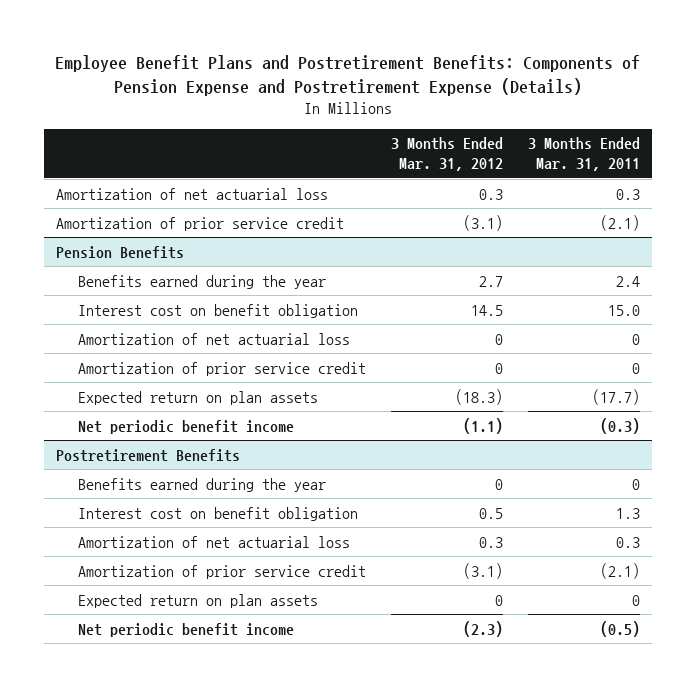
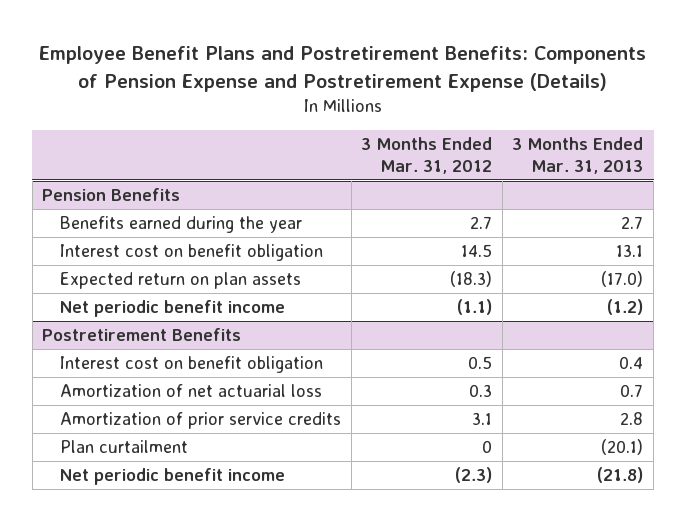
[527,137,640,172] 3 Months Ended Mar. 31, 2011 -> none
none -> [512,136,644,174] 3 Months Ended Mar. 31, 2013
[56,187,329,200] Amortization of net actuarial loss -> none
[56,216,345,231] Amortization of prior service credit -> none
[78,332,351,345] Amortization of net actuarial loss -> none
[78,361,367,376] Amortization of prior service credit -> none
[78,477,327,492] Benefits earned during the year -> none
[78,593,319,608] Expected return on plan assets -> none
[78,564,367,579] Amortization of prior service credit -> [60,411,342,429] Amortization of prior service credits
[462,562,503,579] (3.1) -> [472,411,493,425] 3.1
none -> [60,439,189,453] Plan curtailment

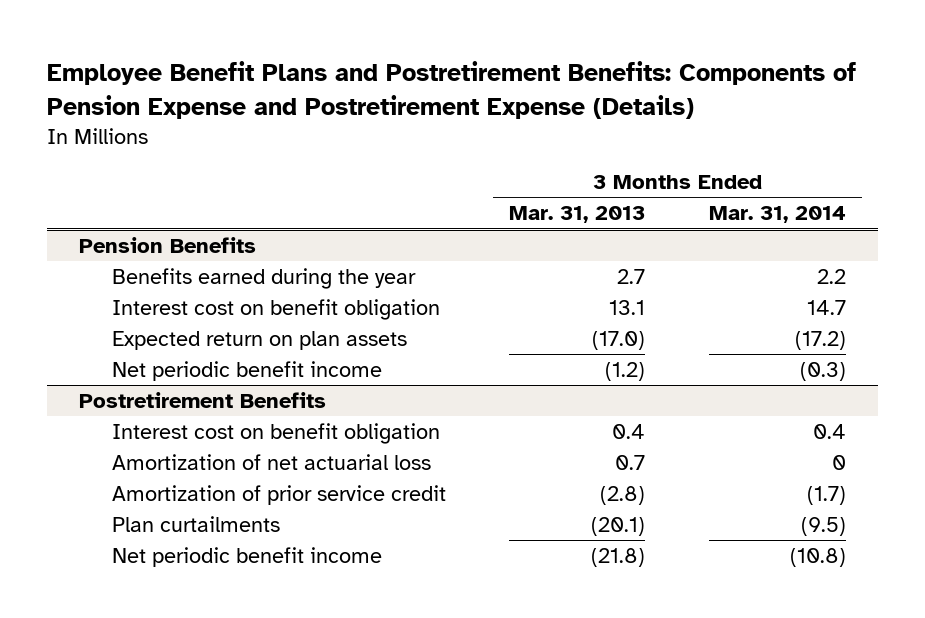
[361,136,493,174] 3 Months Ended Mar. 31, 2012 -> none
none -> [709,206,847,224] Mar. 31, 2014
[60,411,342,429] Amortization of prior service credits -> [111,485,446,506] Amortization of prior service credit
[620,411,644,425] 2.8 -> [600,486,646,506] (2.8)
[60,439,189,453] Plan curtailment -> [111,516,280,533] Plan curtailments

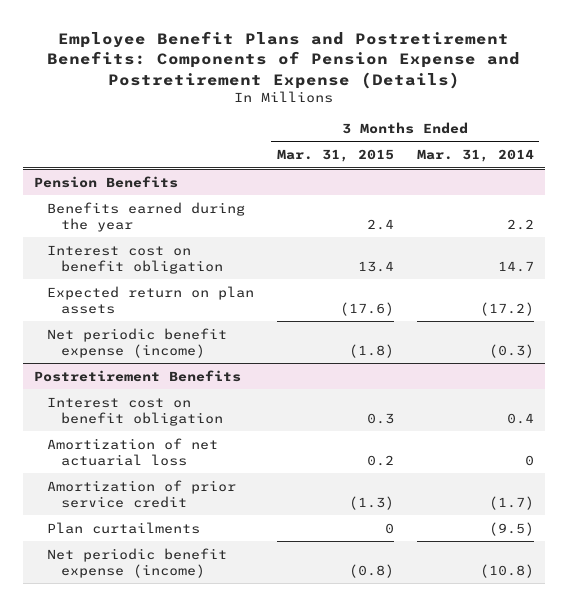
[509,206,646,224] Mar. 31, 2013 -> none
none -> [277,149,395,163] Mar. 31, 2015
[111,361,382,382] Net periodic benefit income -> [47,327,228,358] Net periodic benefit expense (income)
[111,547,382,568] Net periodic benefit income -> [47,547,228,578] Net periodic benefit expense (income)

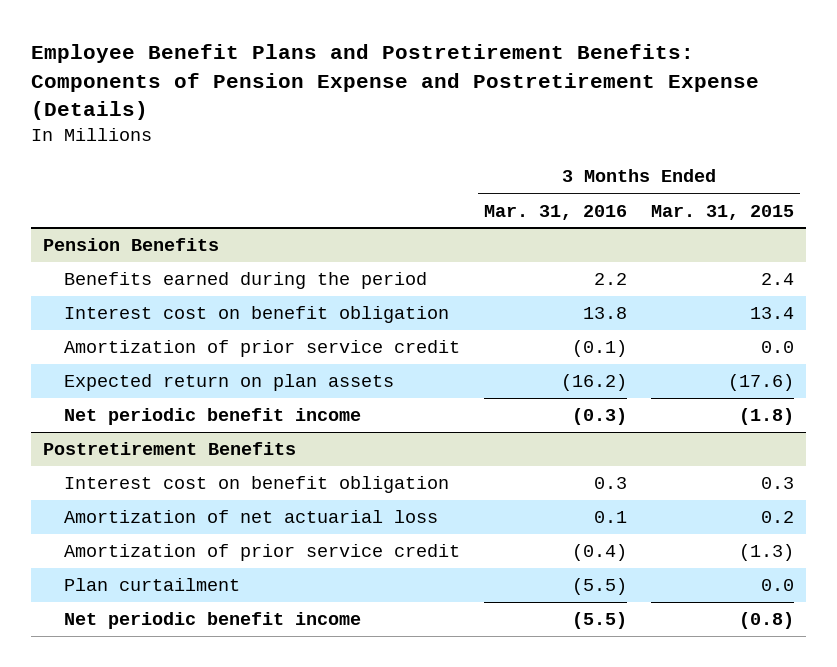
[416,149,534,163] Mar. 31, 2014 -> none
none -> [483,204,627,220] Mar. 31, 2016
[47,201,246,232] Benefits earned during the year -> [63,272,427,290] Benefits earned during the period
none -> [63,340,460,358] Amortization of prior service credit
[47,327,228,358] Net periodic benefit expense (income) -> [63,408,361,426] Net periodic benefit income
[47,521,201,534] Plan curtailments -> [63,578,240,592] Plan curtailment
[385,522,395,534] 0 -> [761,579,795,592] 0.0
[47,547,228,578] Net periodic benefit expense (income) -> [63,612,361,630] Net periodic benefit income

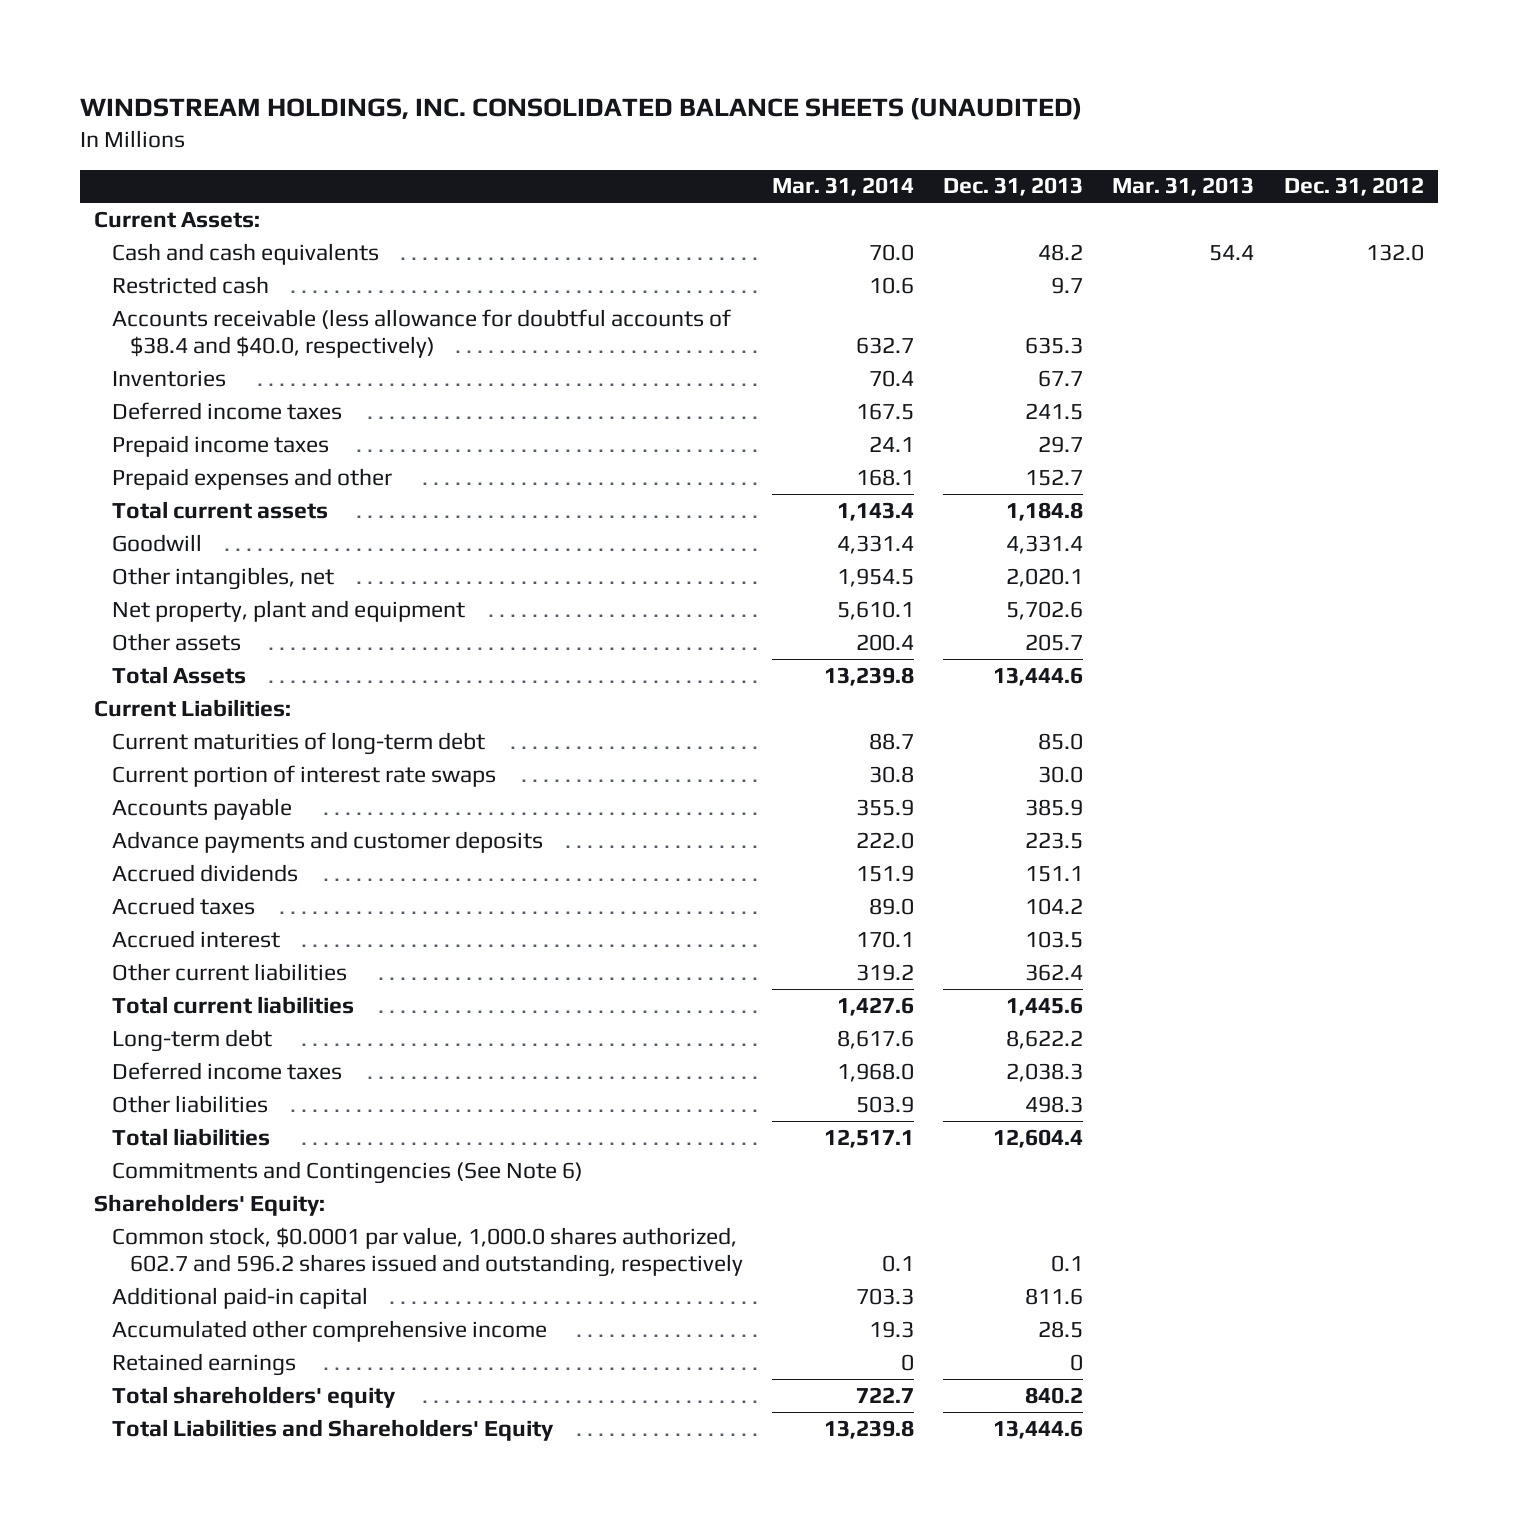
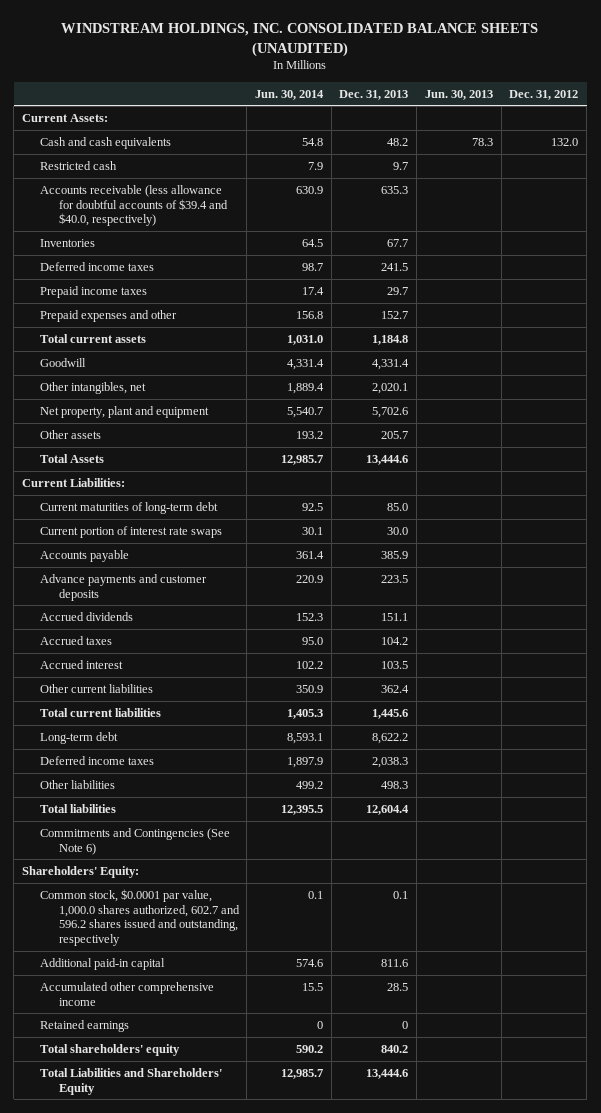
[772,177,915,197] Mar. 31, 2014 -> none
[1112,177,1255,197] Mar. 31, 2013 -> none
none -> [254,89,324,100] Jun. 30, 2014
none -> [424,89,493,100] Jun. 30, 2013
[112,308,732,358] Accounts receivable (less allowance for doubtful accounts of $38.4 and $40.0, respectively) -> [40,184,228,227] Accounts receivable (less allowance for doubtful accounts of $39.4 and $40.0, respectively)

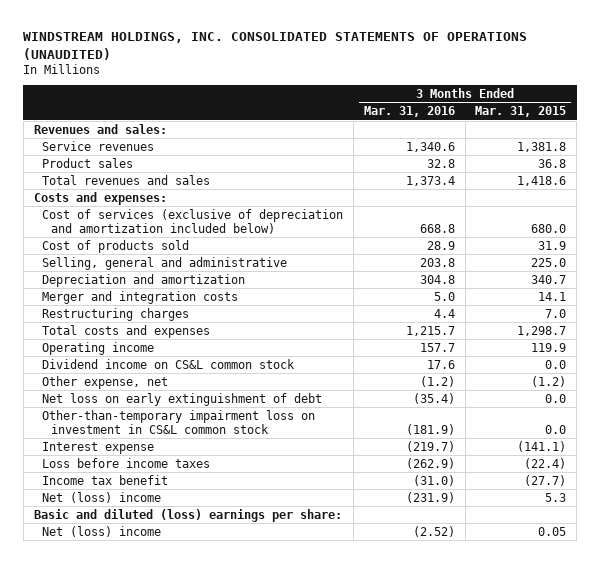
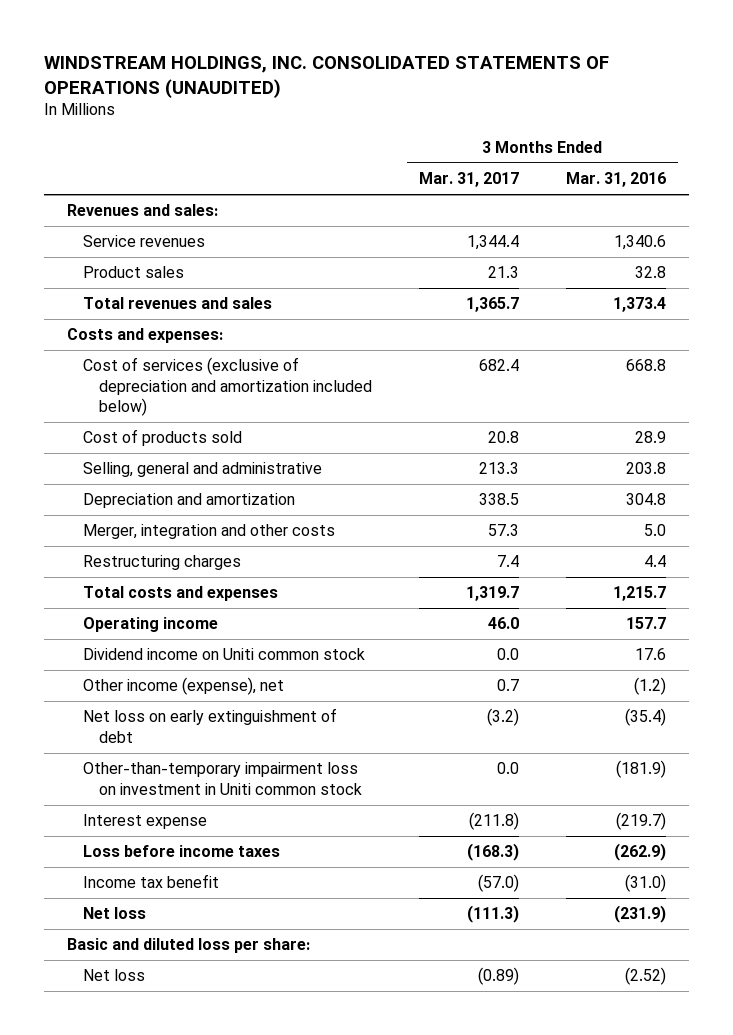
[475,106,567,118] Mar. 31, 2015 -> none
none -> [418,172,519,188] Mar. 31, 2017
[42,290,239,304] Merger and integration costs -> [83,524,336,540] Merger, integration and other costs
[42,358,296,369] Dividend income on CS&L common stock -> [83,648,366,661] Dividend income on Uniti common stock
[42,375,169,389] Other expense, net -> [83,677,285,696] Other income (expense), net
[42,409,316,434] Other-than-temporary impairment loss on investment in CS&L common stock -> [83,762,363,795] Other-than-temporary impairment loss on investment in Uniti common stock
[42,491,162,503] Net (loss) income -> [83,907,147,920] Net loss
[33,508,342,522] Basic and diluted (loss) earnings per share: -> [67,938,311,954] Basic and diluted loss per share:
[42,525,162,537] Net (loss) income -> [83,969,146,982] Net loss

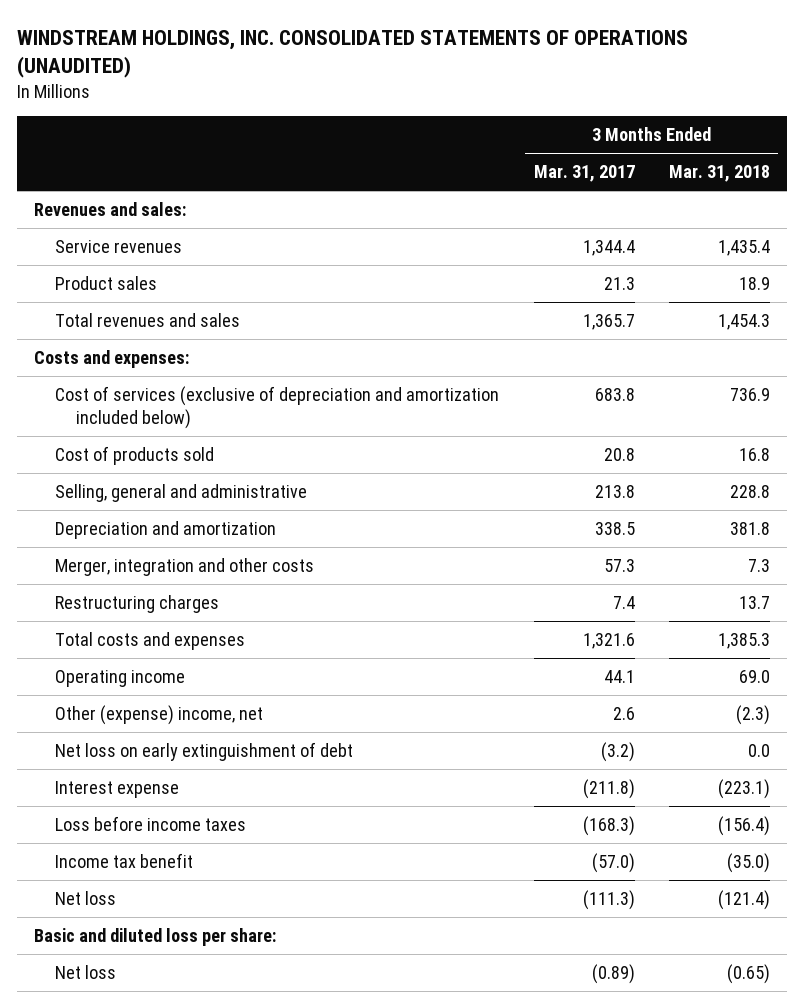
[565,172,666,188] Mar. 31, 2016 -> none
none -> [668,165,770,183] Mar. 31, 2018
[478,359,519,372] 682.4 -> [594,387,635,401] 683.8
[478,462,519,475] 213.3 -> [594,484,635,498] 213.8
[83,648,366,661] Dividend income on Uniti common stock -> none
[465,586,519,602] 1,319.7 -> [582,632,635,649] 1,321.6
[487,617,519,630] 46.0 -> [603,669,635,683] 44.1
[83,677,285,696] Other income (expense), net -> [55,704,264,725] Other (expense) income, net
[496,679,519,692] 0.7 -> [612,706,635,720] 2.6
[83,762,363,795] Other-than-temporary impairment loss on investment in Uniti common stock -> none

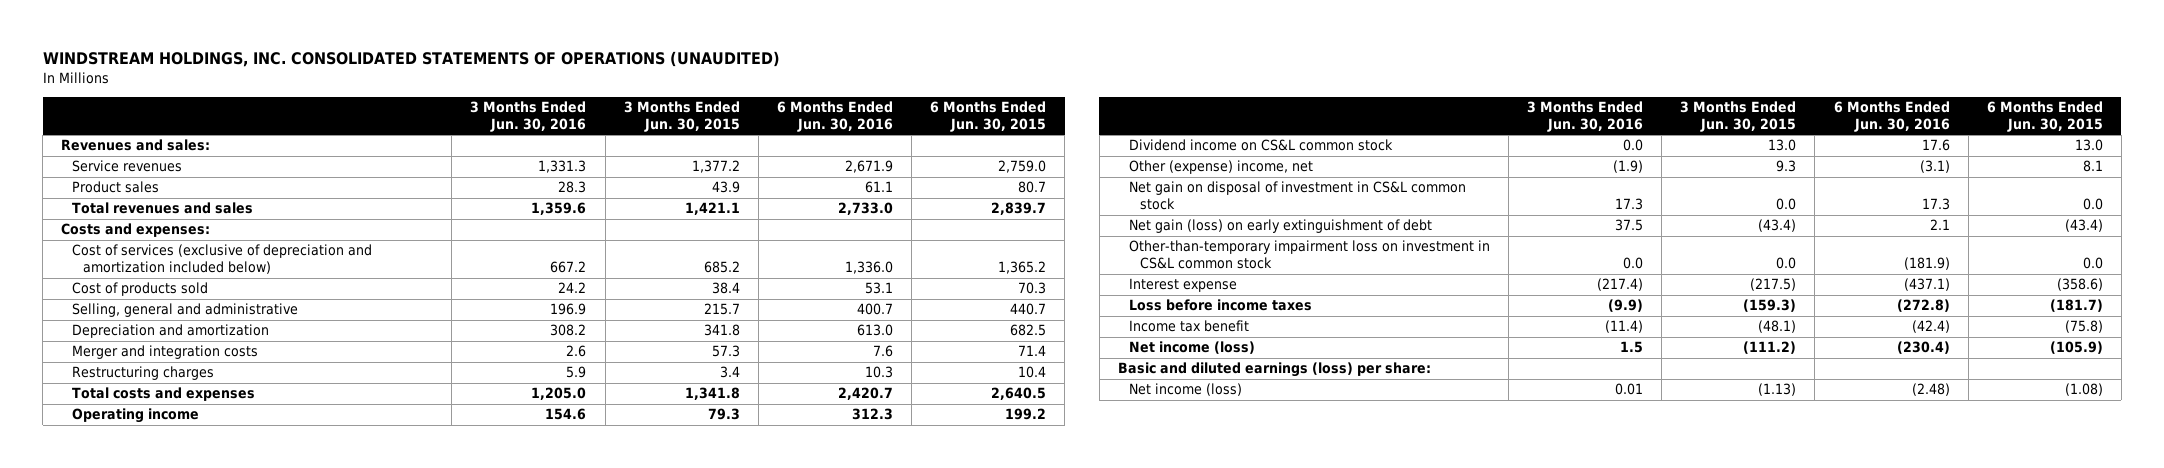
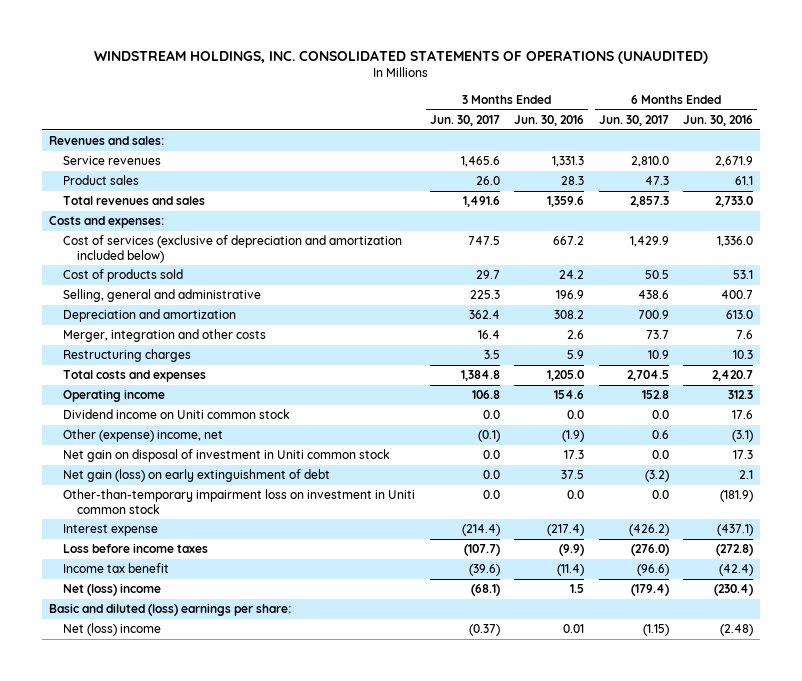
[623,101,740,133] 3 Months Ended Jun. 30, 2015 -> none
[930,101,1047,133] 6 Months Ended Jun. 30, 2015 -> none
none -> [429,114,500,126] Jun. 30, 2017
none -> [598,114,669,126] Jun. 30, 2017
[72,345,259,360] Merger and integration costs -> [63,329,267,343] Merger, integration and other costs
[1128,139,1393,152] Dividend income on CS&L common stock -> [63,409,291,420] Dividend income on Uniti common stock
[1128,181,1466,211] Net gain on disposal of investment in CS&L common stock -> [63,449,391,463] Net gain on disposal of investment in Uniti common stock
[1128,240,1490,270] Other-than-temporary impairment loss on investment in CS&L common stock -> [63,489,416,514] Other-than-temporary impairment loss on investment in Uniti common stock
[1128,341,1255,355] Net income (loss) -> [63,583,162,597] Net (loss) income
[1118,362,1432,378] Basic and diluted earnings (loss) per share: -> [49,603,292,617] Basic and diluted (loss) earnings per share:
[1128,383,1242,397] Net income (loss) -> [63,623,162,637] Net (loss) income

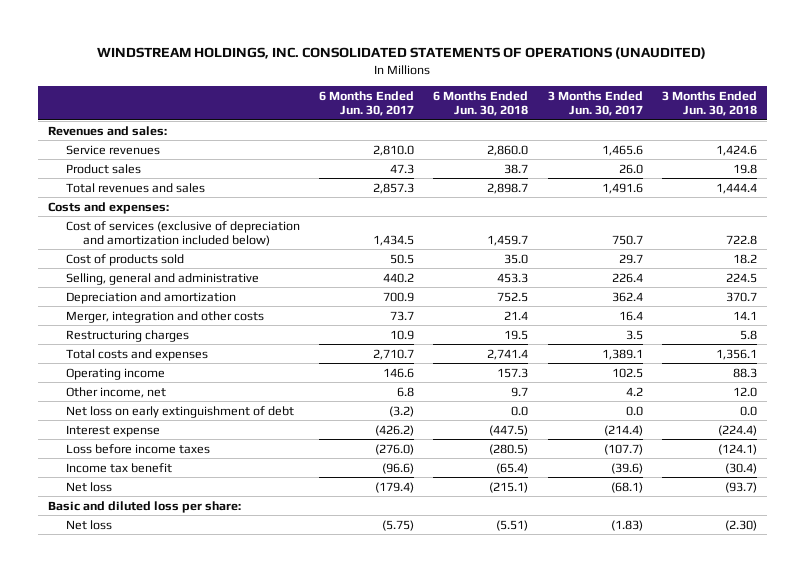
[514,114,585,126] Jun. 30, 2016 -> none
[682,114,753,126] Jun. 30, 2016 -> none
none -> [433,90,529,117] 6 Months Ended Jun. 30, 2018
none -> [662,90,758,117] 3 Months Ended Jun. 30, 2018
[467,236,500,246] 747.5 -> [611,234,643,245] 750.7
[629,236,669,248] 1,429.9 -> [372,234,414,246] 1,434.5
[469,290,500,300] 225.3 -> [611,272,643,283] 226.4
[637,290,669,300] 438.6 -> [382,272,414,283] 440.2
[63,409,291,420] Dividend income on Uniti common stock -> none
[63,449,391,463] Net gain on disposal of investment in Uniti common stock -> none
[63,489,416,514] Other-than-temporary impairment loss on investment in Uniti common stock -> none
[460,370,500,382] 1,384.8 -> [601,348,643,360] 1,389.1
[626,370,669,382] 2,704.5 -> [372,348,414,360] 2,710.7
[471,390,500,400] 106.8 -> [611,367,643,378] 102.5
[641,390,669,400] 152.8 -> [382,367,414,378] 146.6
[63,429,224,443] Other (expense) income, net -> [65,386,166,398] Other income, net
[477,430,500,443] (0.1) -> [625,386,643,396] 4.2
[651,430,669,440] 0.6 -> [396,386,414,397] 6.8
[63,469,331,483] Net gain (loss) on early extinguishment of debt -> [65,405,294,418] Net loss on early extinguishment of debt
[63,583,162,597] Net (loss) income -> [65,481,112,492] Net loss
[49,603,292,617] Basic and diluted (loss) earnings per share: -> [47,500,241,513] Basic and diluted loss per share:
[63,623,162,637] Net (loss) income -> [65,519,112,530] Net loss
[468,624,500,637] (0.37) -> [610,519,643,531] (1.83)
[642,624,669,637] (1.15) -> [381,519,414,531] (5.75)

